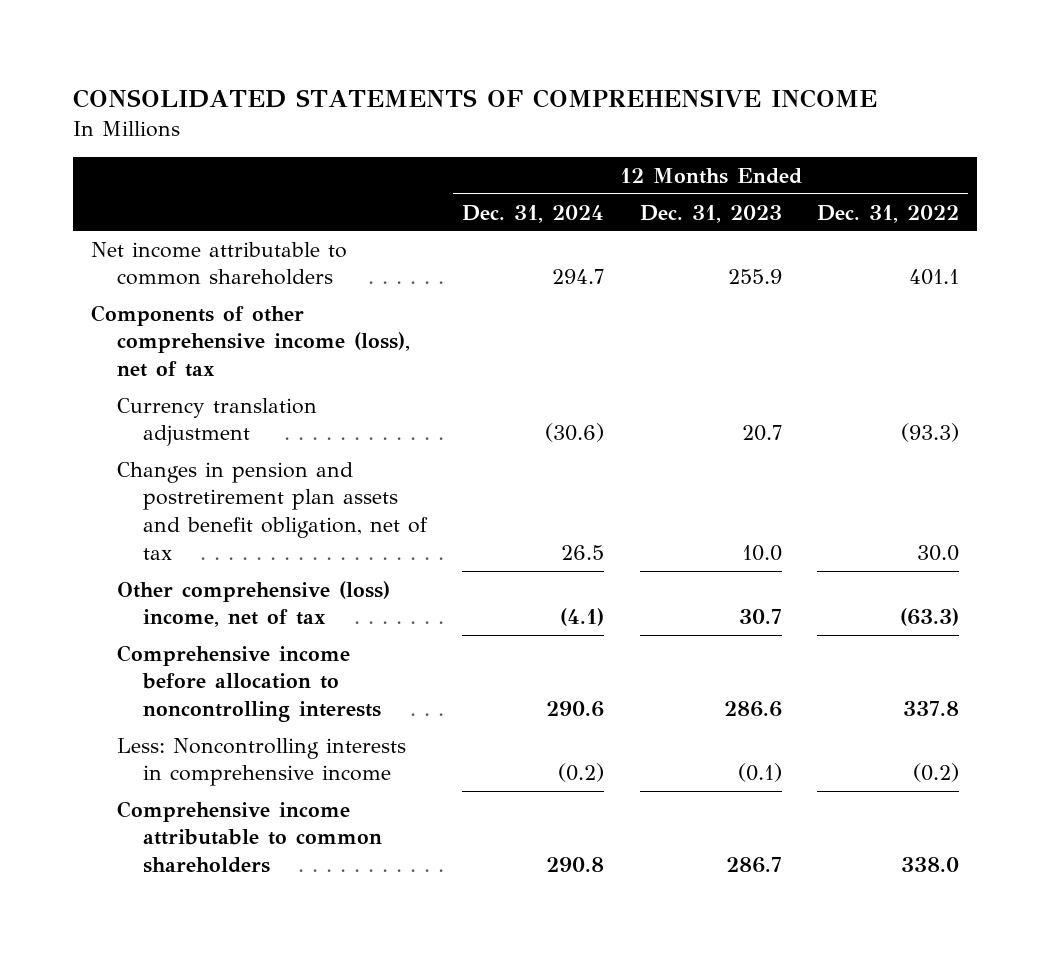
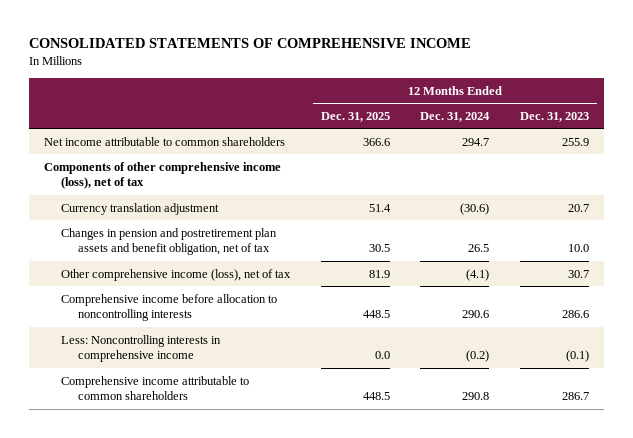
[817,204,960,223] Dec. 31, 2022 -> none
none -> [320,111,390,122] Dec. 31, 2025
[116,580,390,628] Other comprehensive (loss) income, net of tax -> [61,268,292,281] Other comprehensive income (loss), net of tax

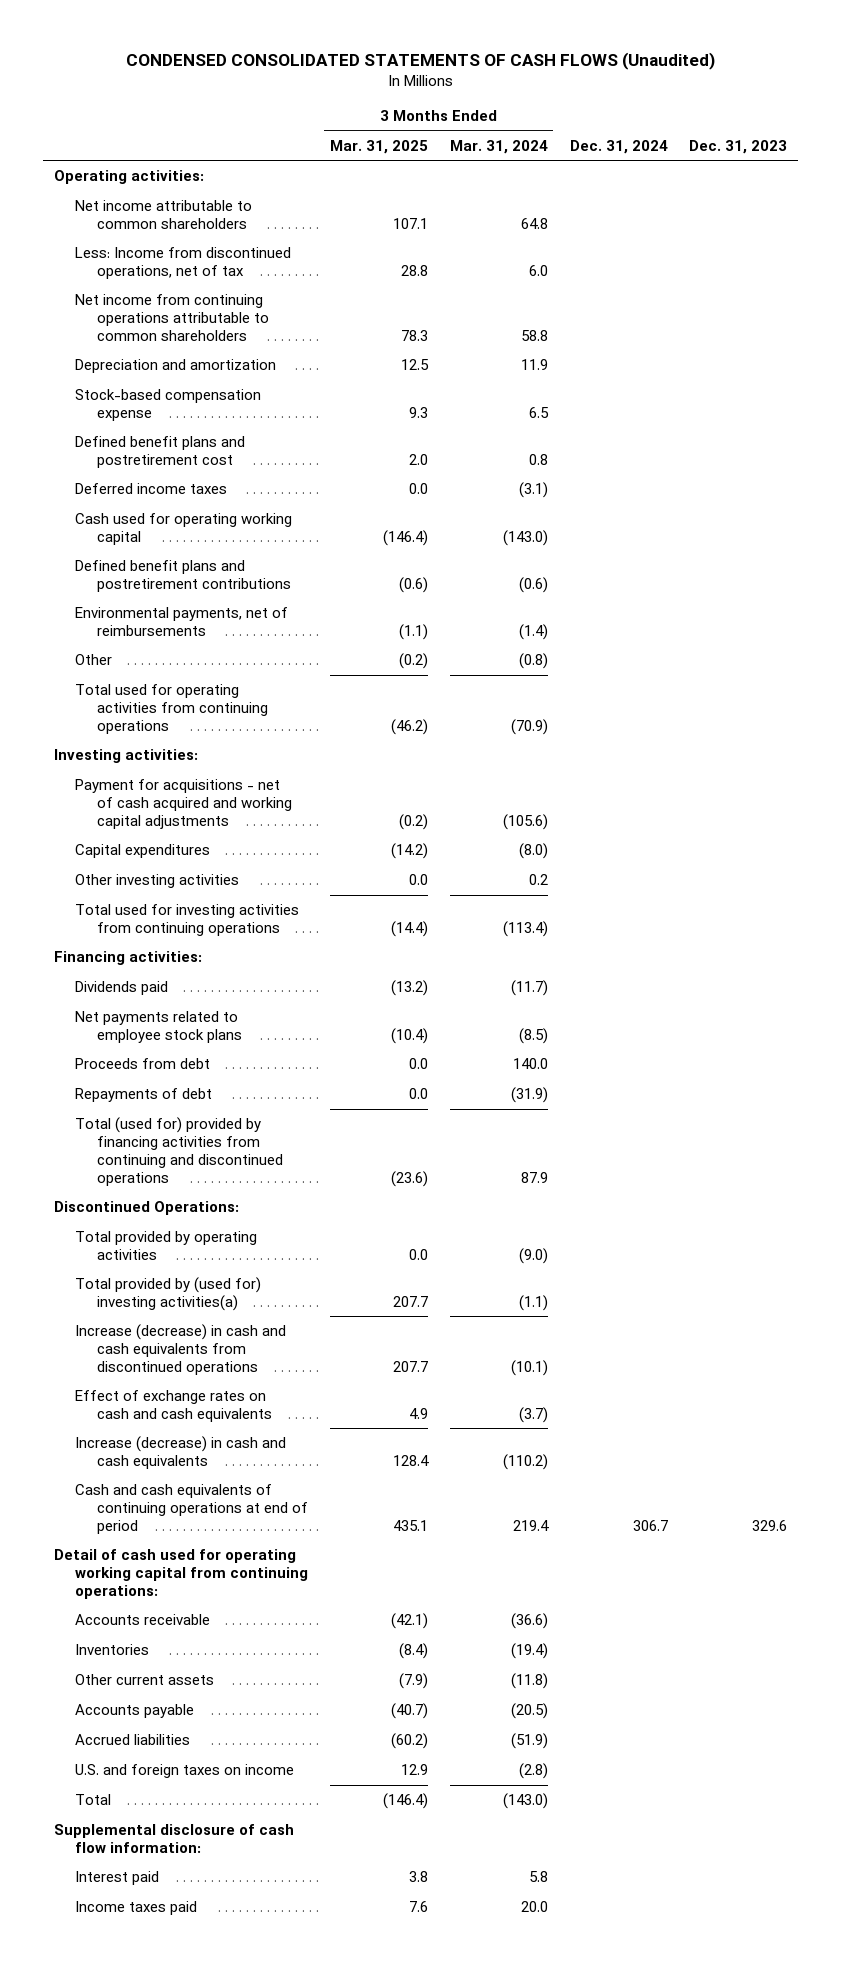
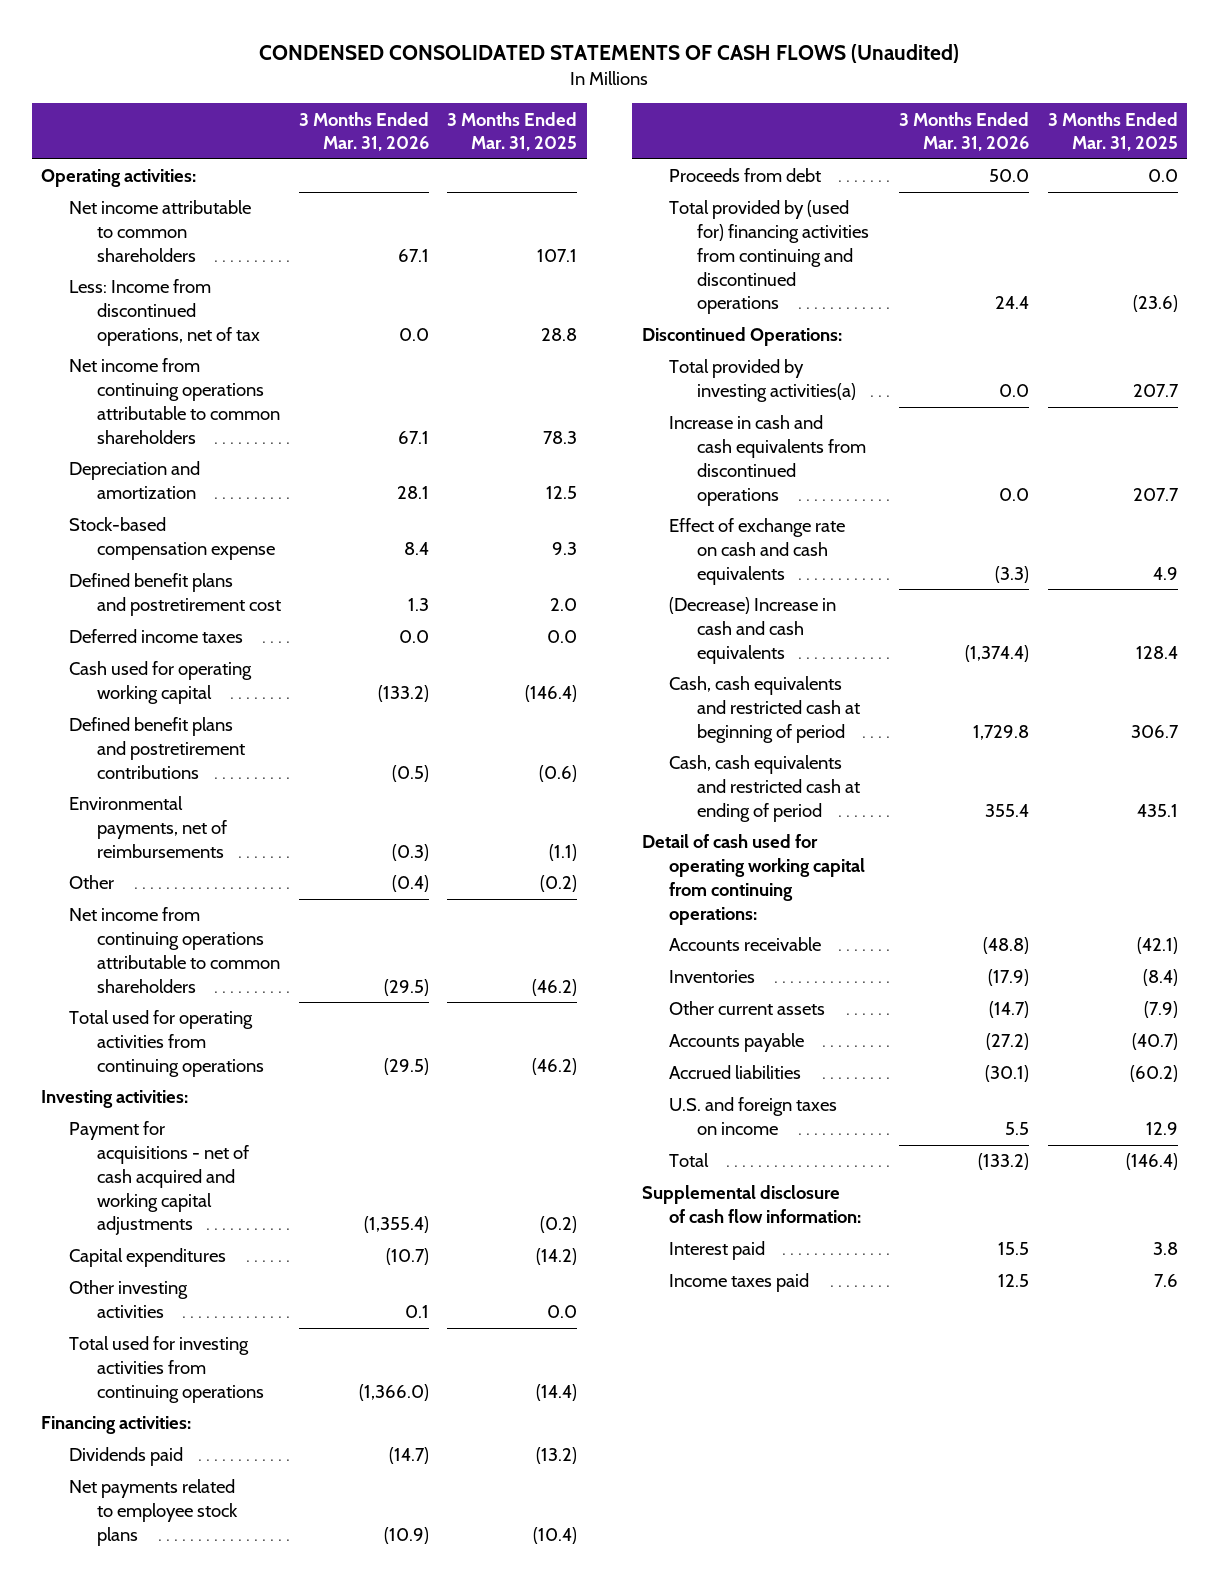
[449,139,548,154] Mar. 31, 2024 -> none
[569,139,668,154] Dec. 31, 2024 -> none
[689,139,788,154] Dec. 31, 2023 -> none
none -> [298,111,429,152] 3 Months Ended Mar. 31, 2026
none -> [68,907,280,993] Net income from continuing operations attributable to common shareholders
[75,1088,213,1103] Repayments of debt -> none
[75,1117,283,1186] Total (used for) provided by financing activities from continuing and discontinued operations -> [669,200,870,315] Total provided by (used for) financing activities from continuing and discontinued operations
[75,1231,258,1260] Total provided by operating activities -> none
[75,1277,262,1311] Total provided by (used for) investing activities(a) -> [669,359,857,403] Total provided by investing activities(a)
[75,1324,287,1375] Increase (decrease) in cash and cash equivalents from discontinued operations -> [669,415,867,506] Increase in cash and cash equivalents from discontinued operations
[75,1390,272,1422] Effect of exchange rates on cash and cash equivalents -> [669,518,846,585] Effect of exchange rate on cash and cash equivalents
[75,1436,287,1469] Increase (decrease) in cash and cash equivalents -> [669,597,837,664] (Decrease) Increase in cash and cash equivalents
none -> [669,676,861,743] Cash, cash equivalents and restricted cash at beginning of period
[75,1484,308,1534] Cash and cash equivalents of continuing operations at end of period -> [669,755,861,822] Cash, cash equivalents and restricted cash at ending of period

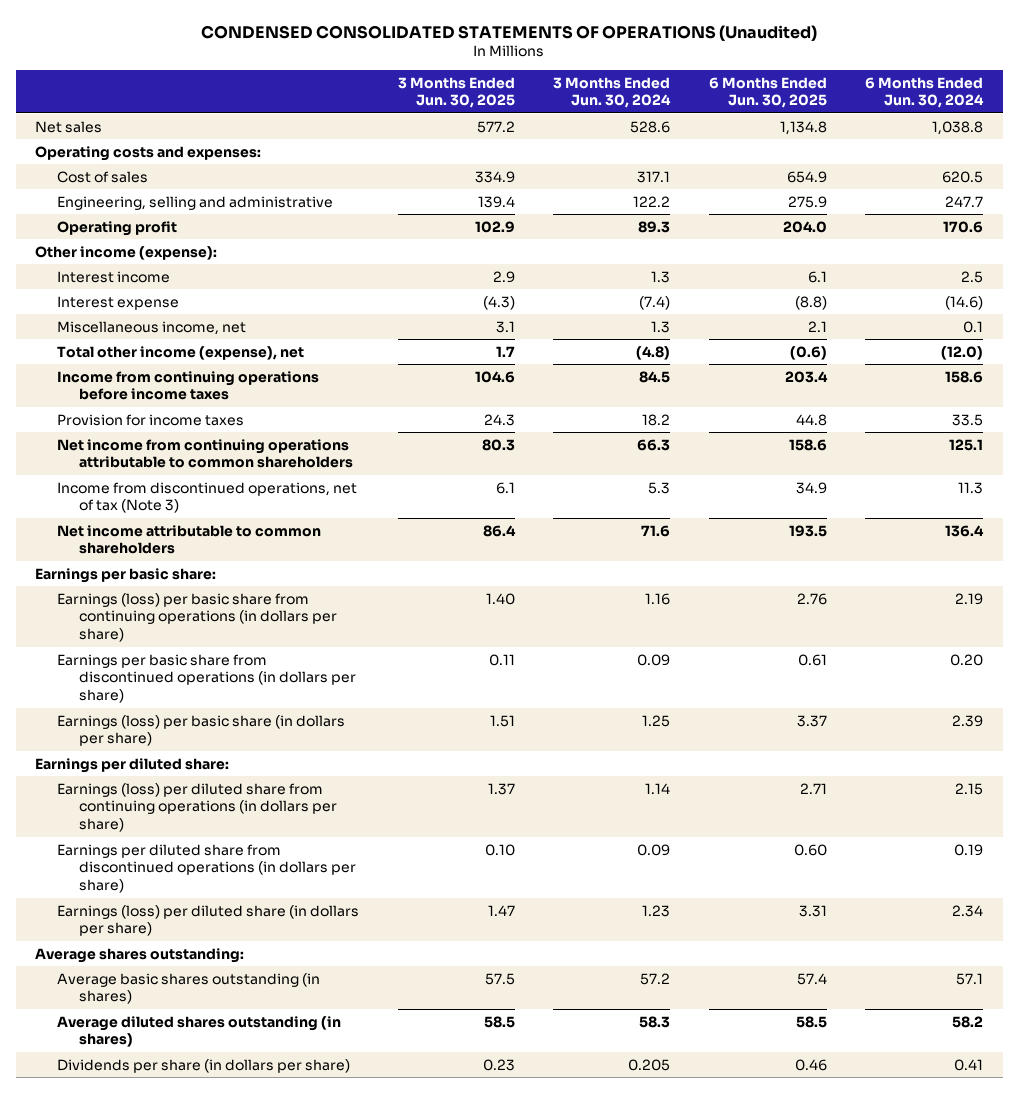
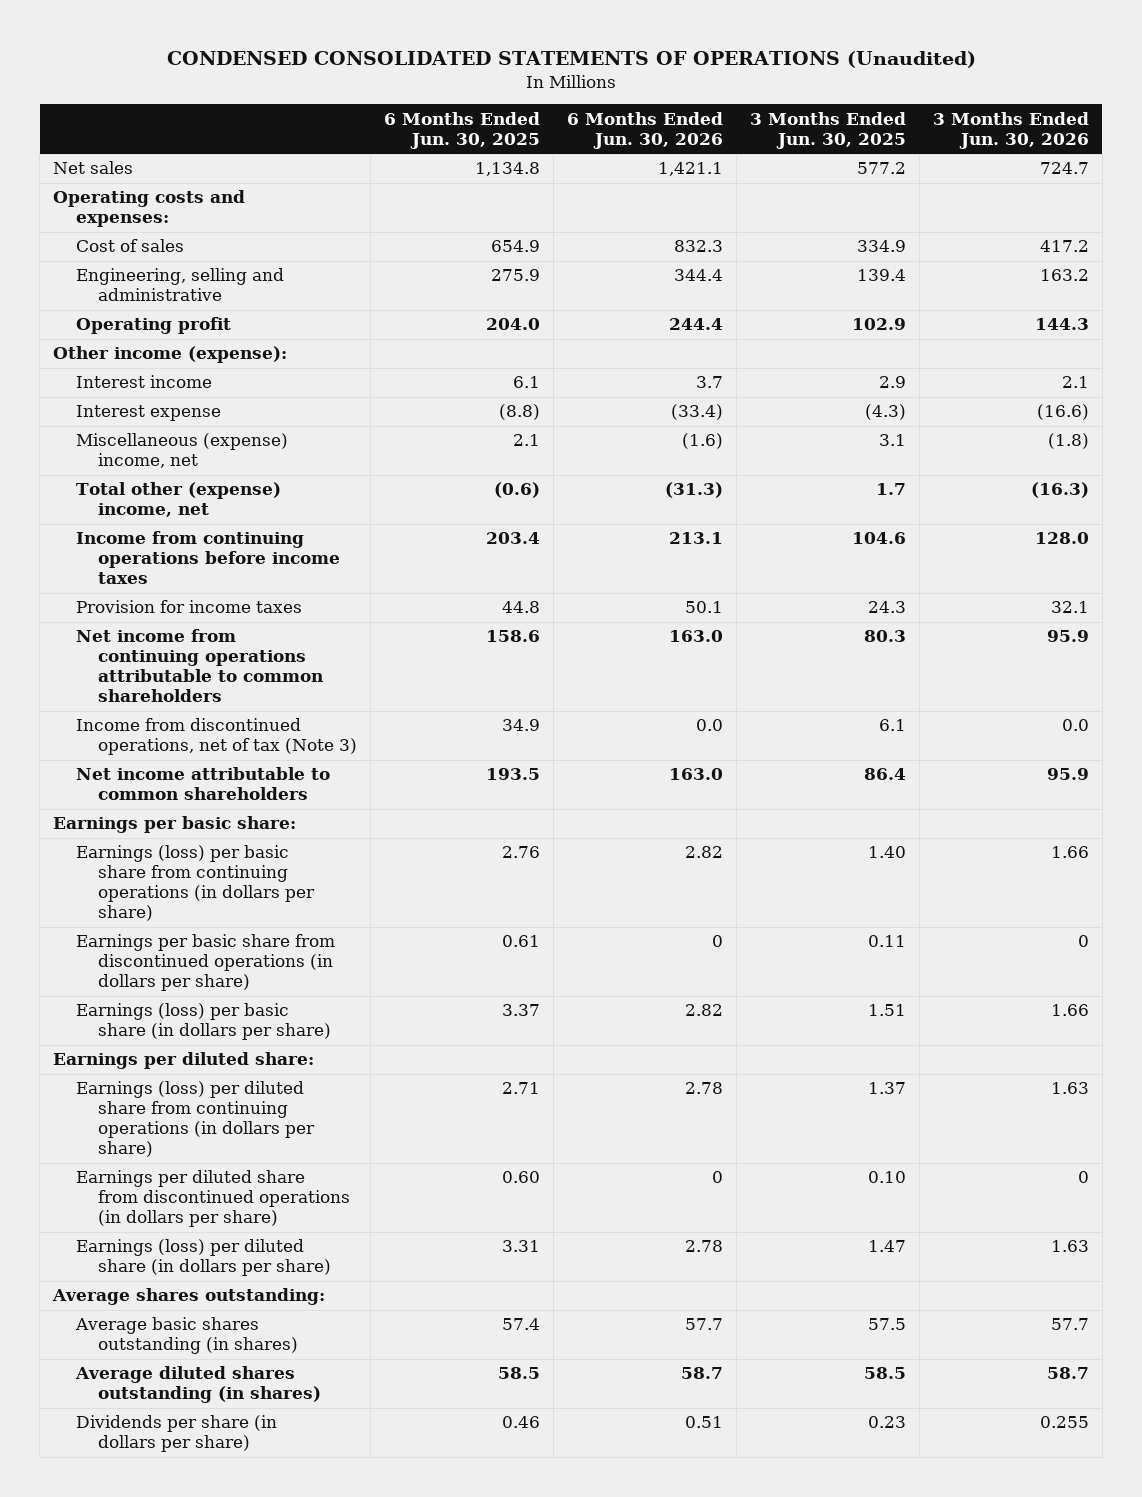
[553,76,672,109] 3 Months Ended Jun. 30, 2024 -> none
[865,76,985,109] 6 Months Ended Jun. 30, 2024 -> none
none -> [566,111,723,149] 6 Months Ended Jun. 30, 2026
none -> [932,111,1089,149] 3 Months Ended Jun. 30, 2026
[57,320,247,335] Miscellaneous income, net -> [75,433,288,469] Miscellaneous (expense) income, net
[57,345,305,360] Total other income (expense), net -> [75,482,281,518] Total other (expense) income, net

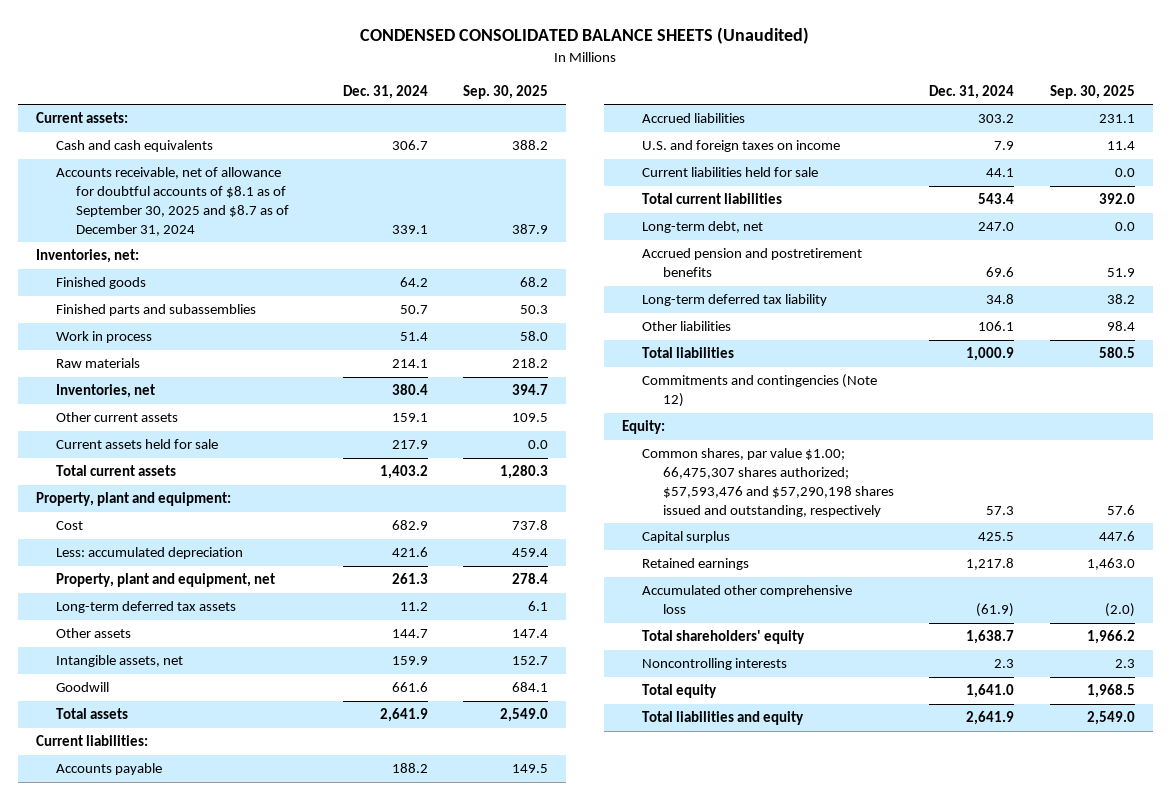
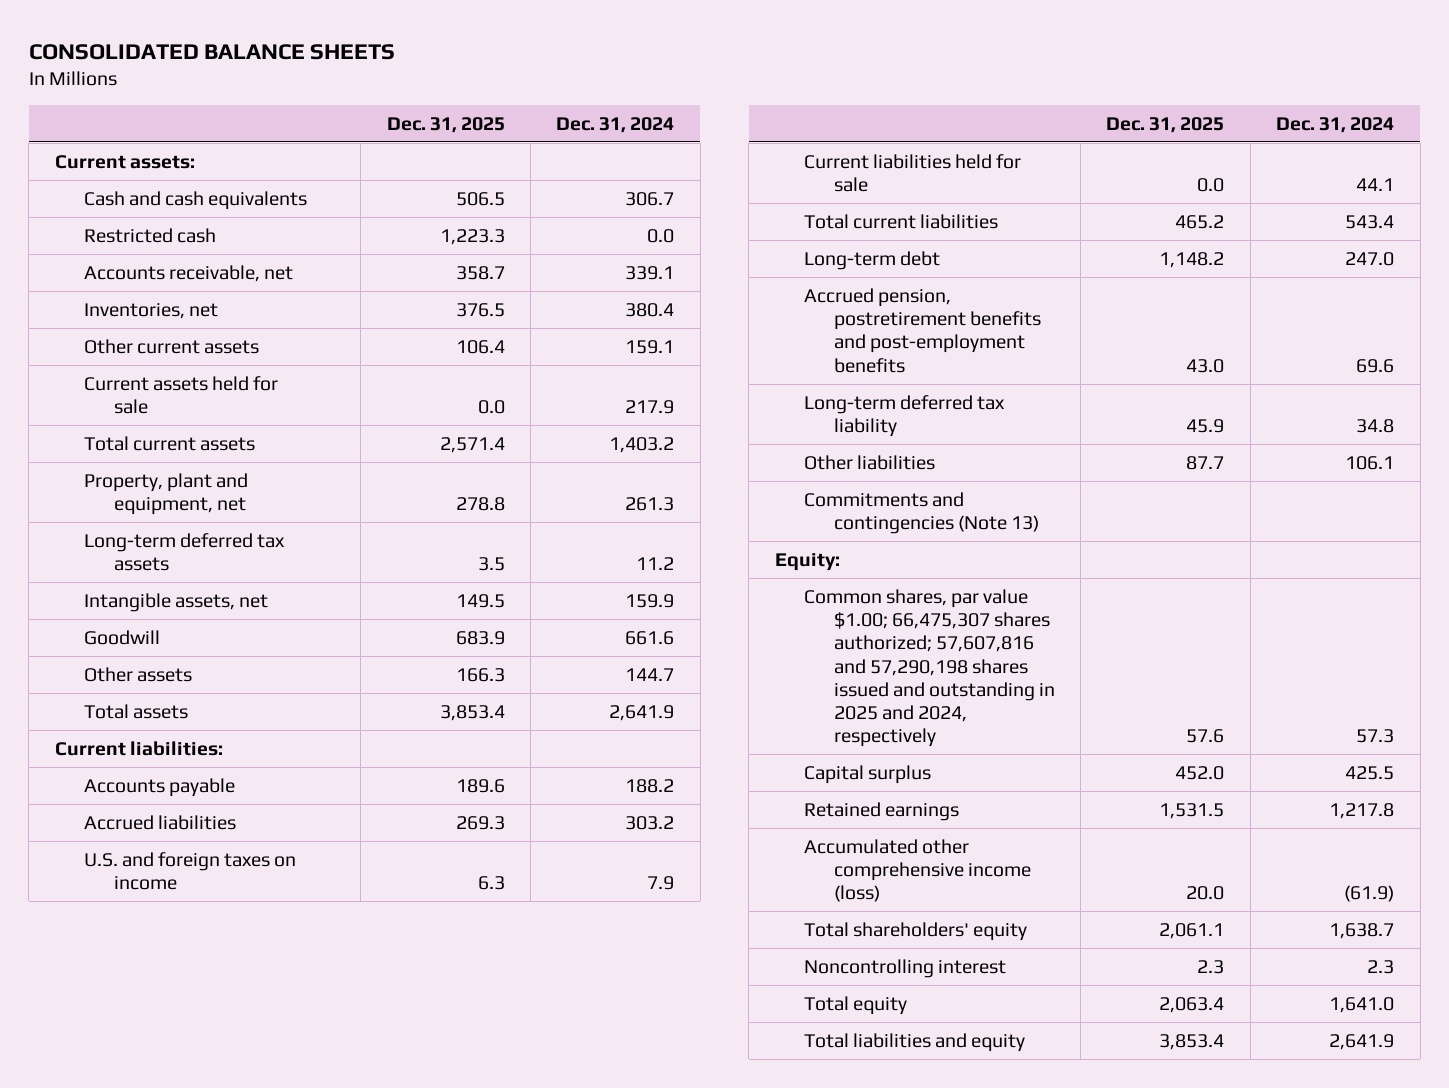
[360,27,810,45] CONDENSED CONSOLIDATED BALANCE SHEETS (Unaudited) -> [28,44,395,61] CONSOLIDATED BALANCE SHEETS
[463,84,549,99] Sep. 30, 2025 -> none
none -> [386,116,505,133] Dec. 31, 2025
[35,249,139,264] Inventories, net: -> none
[55,277,146,290] Finished goods -> none
[55,304,256,317] Finished parts and subassemblies -> none
[55,331,152,344] Work in process -> none
[55,358,140,369] Raw materials -> none
none -> [84,227,217,243] Restricted cash
[55,167,290,236] Accounts receivable, net of allowance for doubtful accounts of $8.1 as of September 30, 2025 and $8.7 as of December 31, 2024 -> [84,264,294,282] Accounts receivable, net
[35,492,231,507] Property, plant and equipment: -> none
[55,521,83,531] Cost -> none
[55,547,243,560] Less: accumulated depreciation -> none
[55,628,131,639] Other assets -> [84,666,193,682] Other assets
[642,221,764,234] Long-term debt, net -> [804,250,941,270] Long-term debt
[642,248,863,278] Accrued pension and postretirement benefits -> [804,287,1041,373] Accrued pension, postretirement benefits and post-employment benefits
[642,347,735,359] Total liabilities -> none
[642,374,878,408] Commitments and contingencies (Note 12) -> [804,491,1039,535] Commitments and contingencies (Note 13)
[642,448,894,517] Common shares, par value $1.00; 66,475,307 shares authorized; $57,593,476 and $57,290,198 shares issued and outstanding, respectively -> [804,588,1055,748] Common shares, par value $1.00; 66,475,307 shares authorized; 57,607,816 and 57,290,198 shares issued and outstanding in 2025 and 2024, respectively
[642,585,853,615] Accumulated other comprehensive loss -> [804,838,1031,903] Accumulated other comprehensive income (loss)
[642,658,788,671] Noncontrolling interests -> [804,958,1007,978] Noncontrolling interest

